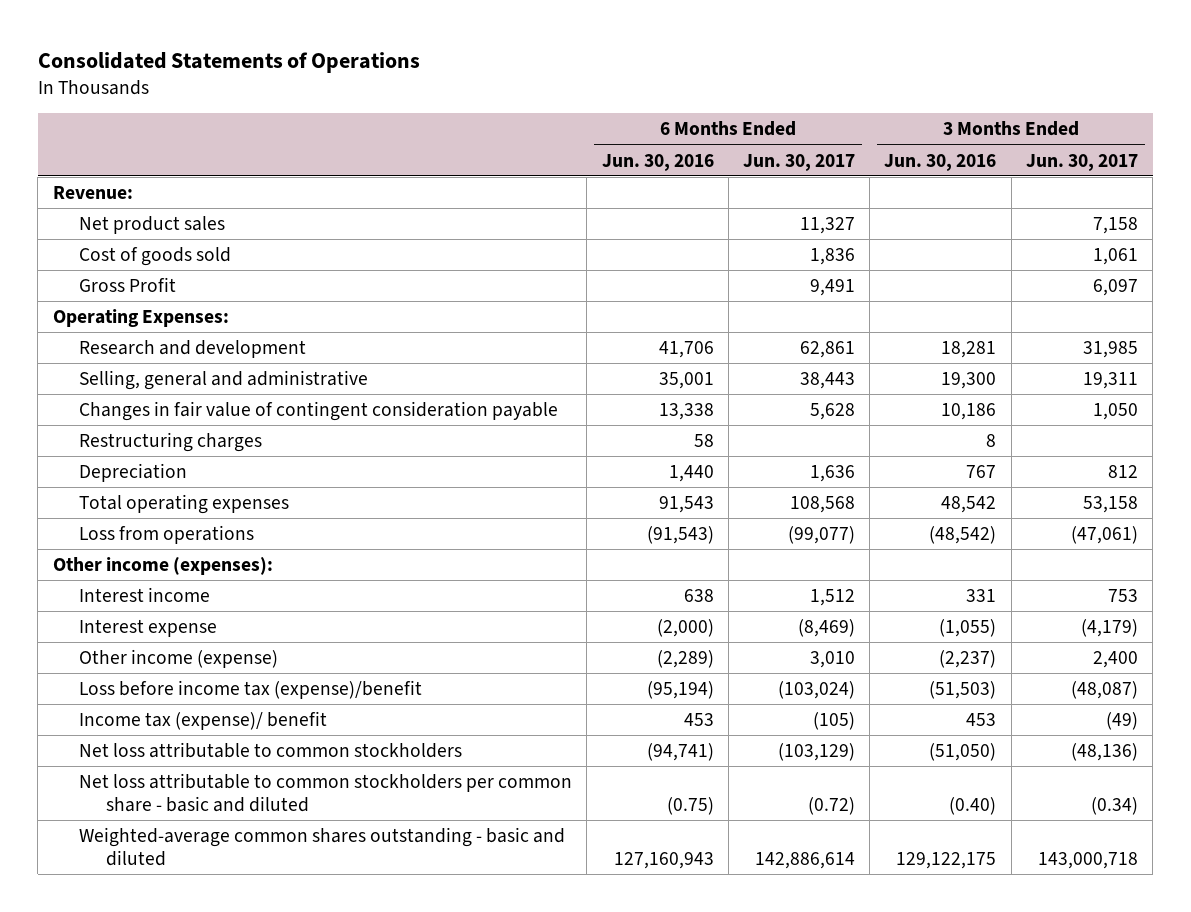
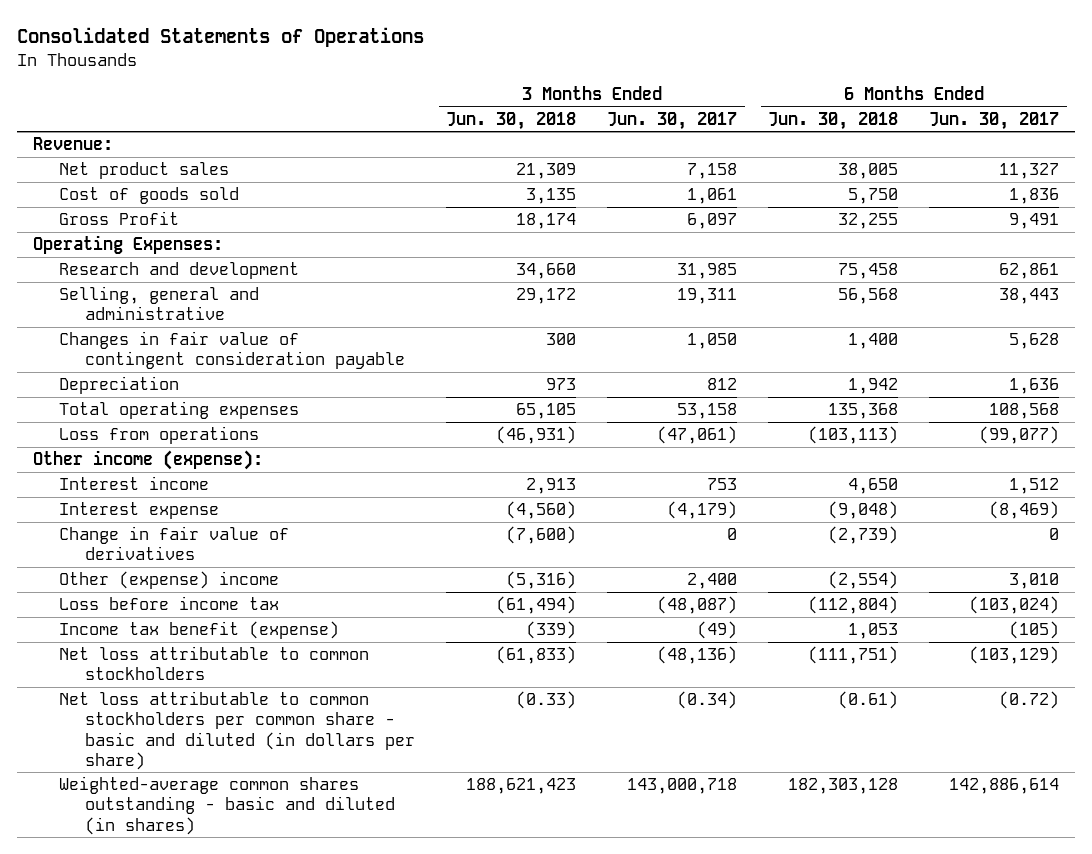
[601,153,714,171] Jun. 30, 2016 -> none
[884,153,997,171] Jun. 30, 2016 -> none
none -> [446,112,577,131] Jun. 30, 2018
none -> [768,112,899,131] Jun. 30, 2018
[79,431,263,452] Restructuring charges -> none
[52,556,273,575] Other income (expenses): -> [32,450,263,471] Other income (expense):
none -> [58,526,289,561] Change in fair value of derivatives
[79,648,279,668] Other income (expense) -> [58,571,279,590] Other (expense) income
[79,679,423,699] Loss before income tax (expense)/benefit -> [58,596,279,611] Loss before income tax
[79,710,328,730] Income tax (expense)/ benefit -> [58,621,339,640] Income tax benefit (expense)
[79,772,573,812] Net loss attributable to common stockholders per common share - basic and diluted -> [58,691,416,770] Net loss attributable to common stockholders per common share - basic and diluted (in dollars per share)
[79,826,566,866] Weighted-average common shares outstanding - basic and diluted -> [58,776,396,835] Weighted-average common shares outstanding - basic and diluted (in shares)

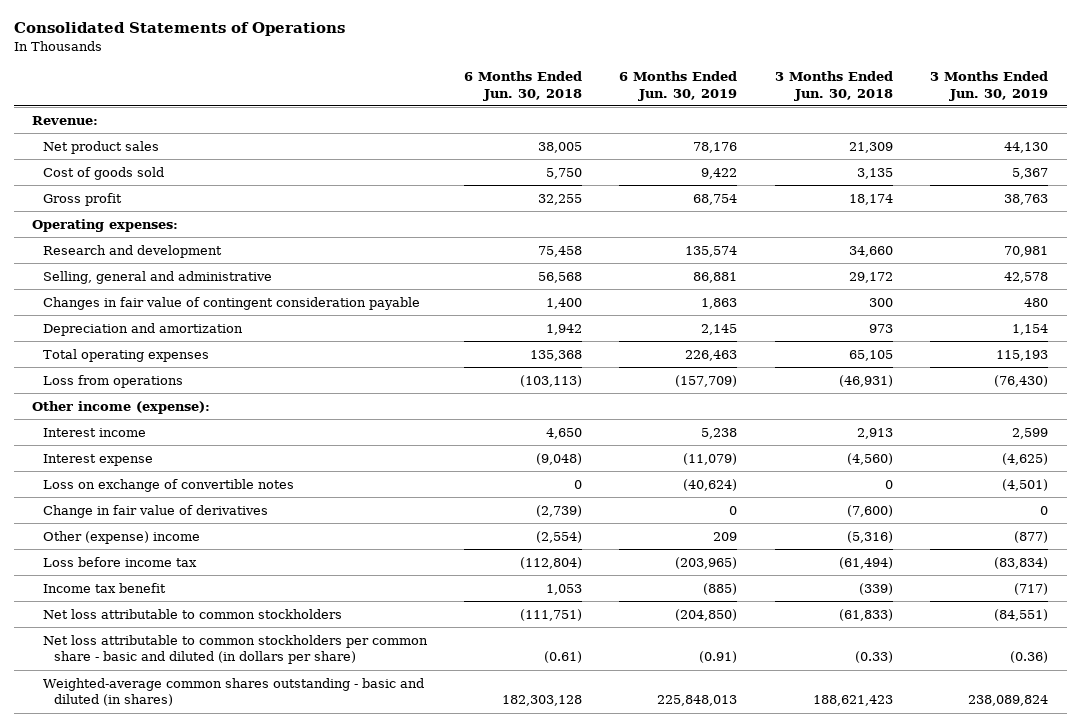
[607,112,738,131] Jun. 30, 2017 -> none
[929,112,1060,131] Jun. 30, 2017 -> none
none -> [619,71,738,101] 6 Months Ended Jun. 30, 2019
none -> [929,71,1048,101] 3 Months Ended Jun. 30, 2019
[58,211,179,226] Gross Profit -> [42,192,122,206] Gross profit
[32,235,223,255] Operating Expenses: -> [32,218,179,232] Operating expenses:
[58,376,179,395] Depreciation -> [42,322,243,336] Depreciation and amortization
none -> [42,478,294,492] Loss on exchange of convertible notes
[58,621,339,640] Income tax benefit (expense) -> [42,582,166,593] Income tax benefit

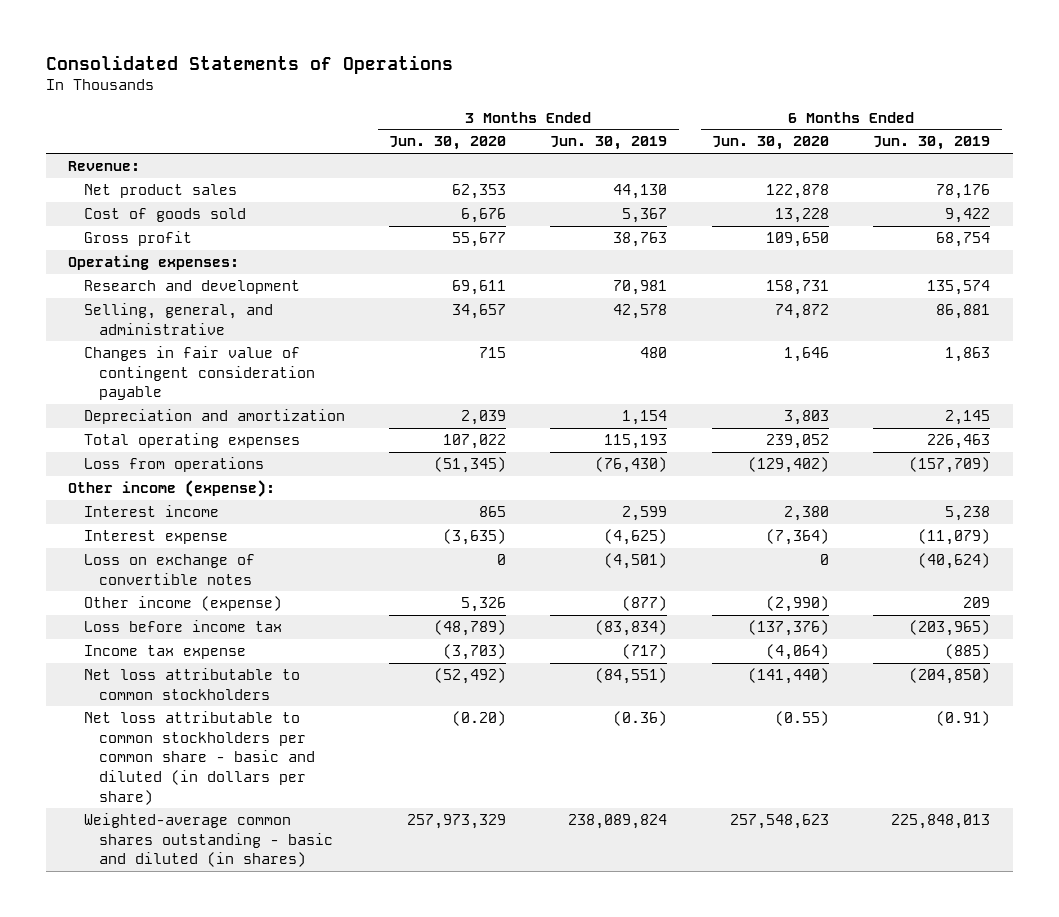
[464,71,583,101] 6 Months Ended Jun. 30, 2018 -> none
[774,71,893,101] 3 Months Ended Jun. 30, 2018 -> none
none -> [389,136,507,151] Jun. 30, 2020
none -> [711,136,829,151] Jun. 30, 2020
[42,270,272,284] Selling, general and administrative -> [83,303,273,335] Selling, general, and administrative
[42,504,268,518] Change in fair value of derivatives -> none
[42,530,200,544] Other (expense) income -> [83,596,282,612] Other income (expense)
[42,582,166,593] Income tax benefit -> [83,645,246,660] Income tax expense

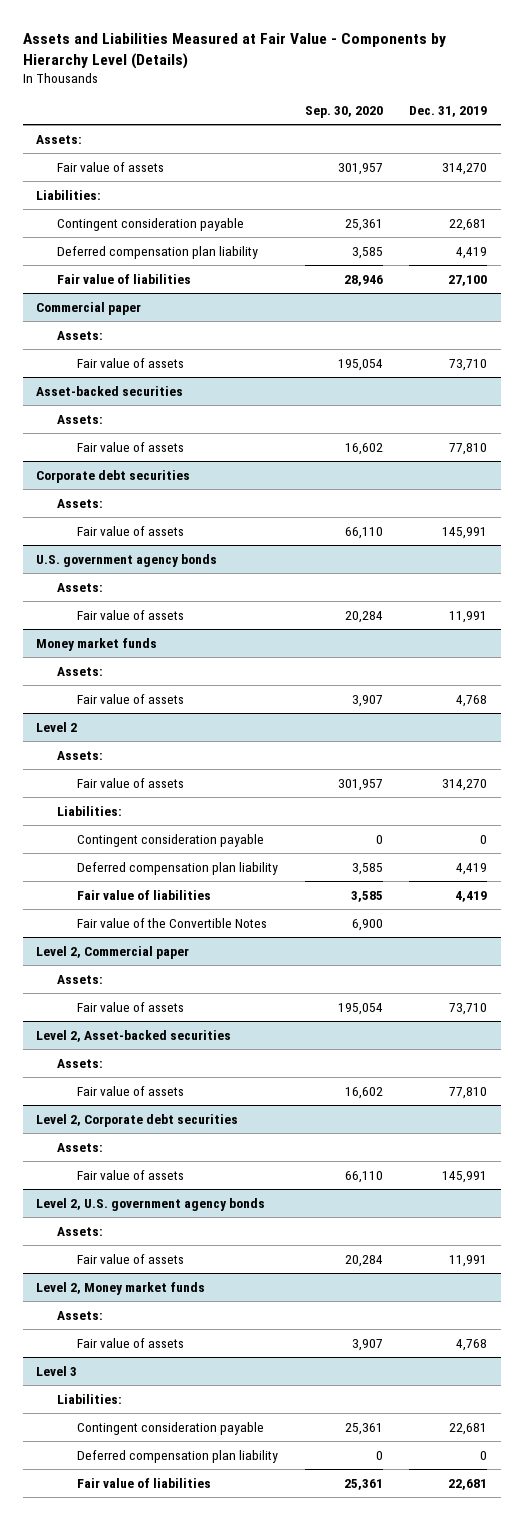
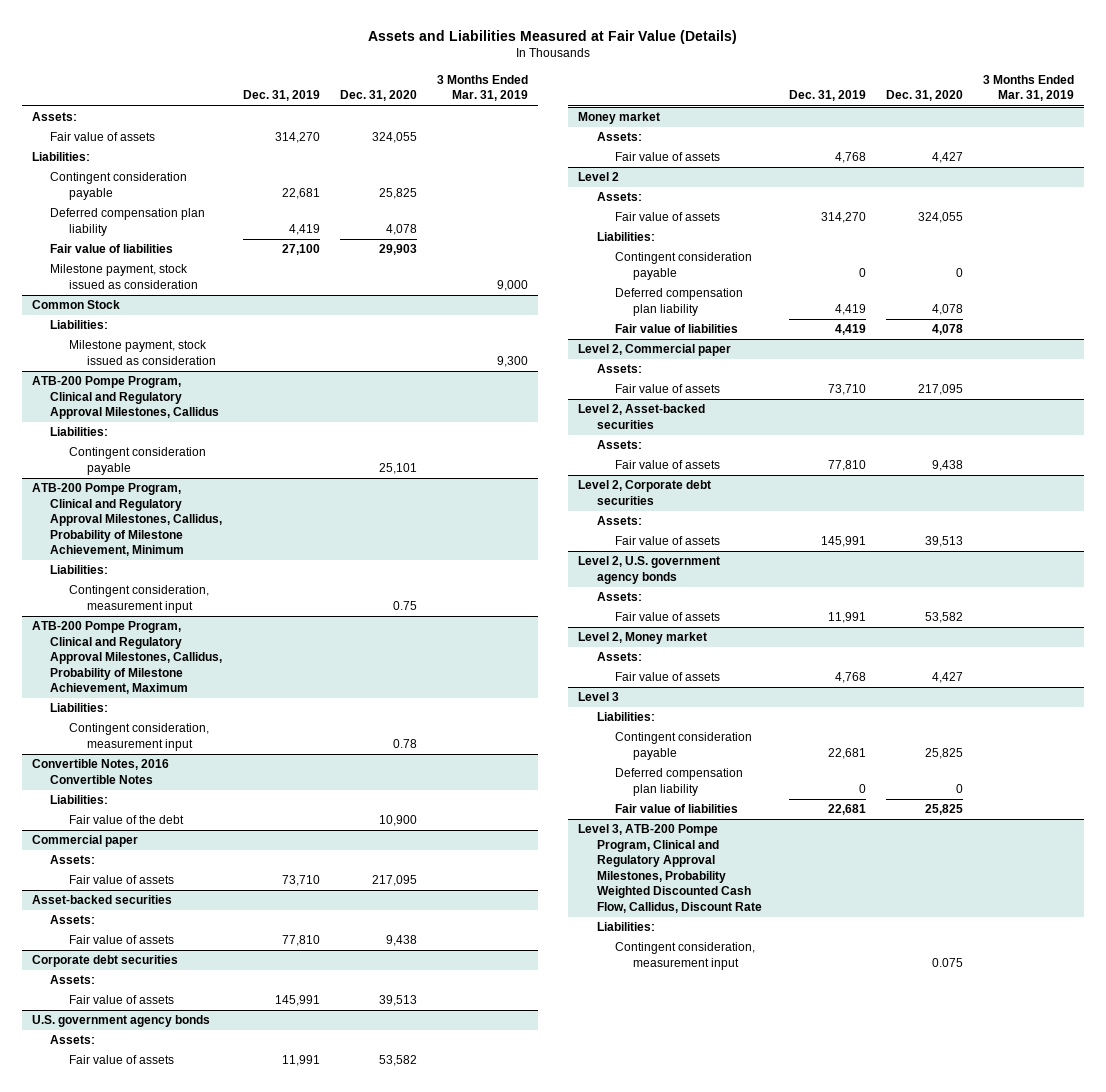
[23,33,447,69] Assets and Liabilities Measured at Fair Value - Components by Hierarchy Level (Details) -> [368,30,738,45] Assets and Liabilities Measured at Fair Value (Details)
[304,106,383,119] Sep. 30, 2020 -> none
none -> [339,90,417,102] Dec. 31, 2020
none -> [436,75,528,102] 3 Months Ended Mar. 31, 2019
none -> [50,264,198,289] Milestone payment, stock issued as consideration
none -> [32,300,121,310] Common Stock
none -> [50,320,109,330] Liabilities:
none -> [68,340,217,365] Milestone payment, stock issued as consideration
none -> [32,376,220,420] ATB-200 Pompe Program, Clinical and Regulatory Approval Milestones, Callidus
none -> [50,427,109,437] Liabilities:
none -> [68,447,206,475] Contingent consideration payable
none -> [32,483,223,557] ATB-200 Pompe Program, Clinical and Regulatory Approval Milestones, Callidus, Probability of Milestone Achievement, Minimum
none -> [50,565,109,575] Liabilities:
none -> [68,585,209,613] Contingent consideration, measurement input
none -> [32,621,223,695] ATB-200 Pompe Program, Clinical and Regulatory Approval Milestones, Callidus, Probability of Milestone Achievement, Maximum
none -> [50,703,109,713] Liabilities:
none -> [68,723,209,751] Contingent consideration, measurement input
none -> [32,759,170,784] Convertible Notes, 2016 Convertible Notes
none -> [50,795,109,805] Liabilities:
none -> [68,815,184,825] Fair value of the debt
[36,637,158,651] Money market funds -> [578,112,661,125] Money market
[77,917,268,928] Fair value of the Convertible Notes -> none
[36,1281,206,1295] Level 2, Money market funds -> [578,632,708,645] Level 2, Money market
none -> [578,824,762,913] Level 3, ATB-200 Pompe Program, Clinical and Regulatory Approval Milestones, Probability Weighted Discounted Cash Flow, Callidus, Discount Rate
none -> [596,922,655,932] Liabilities:
none -> [615,942,756,970] Contingent consideration, measurement input

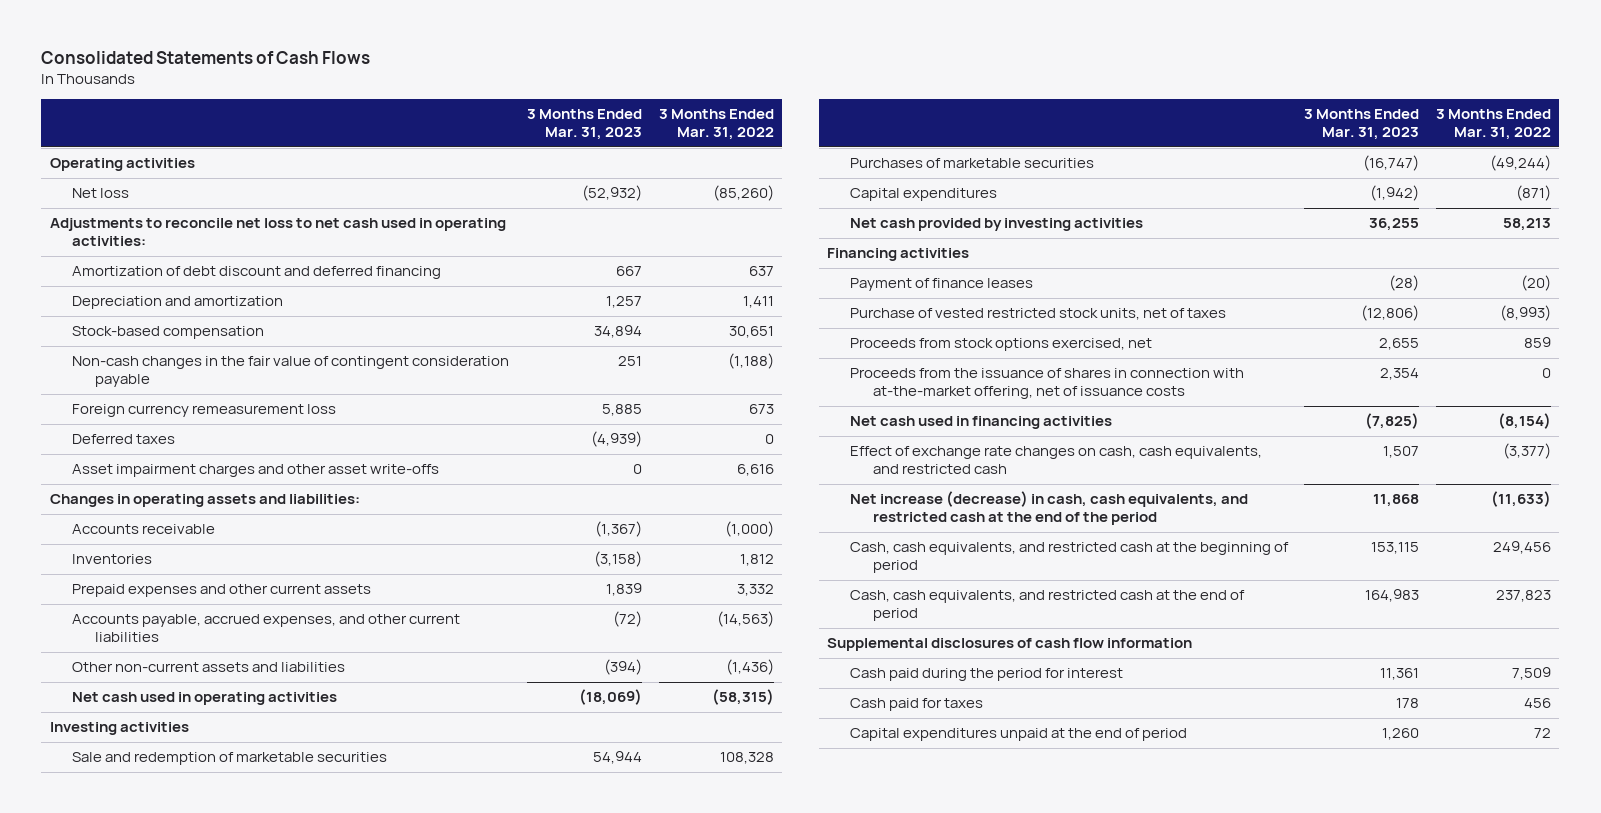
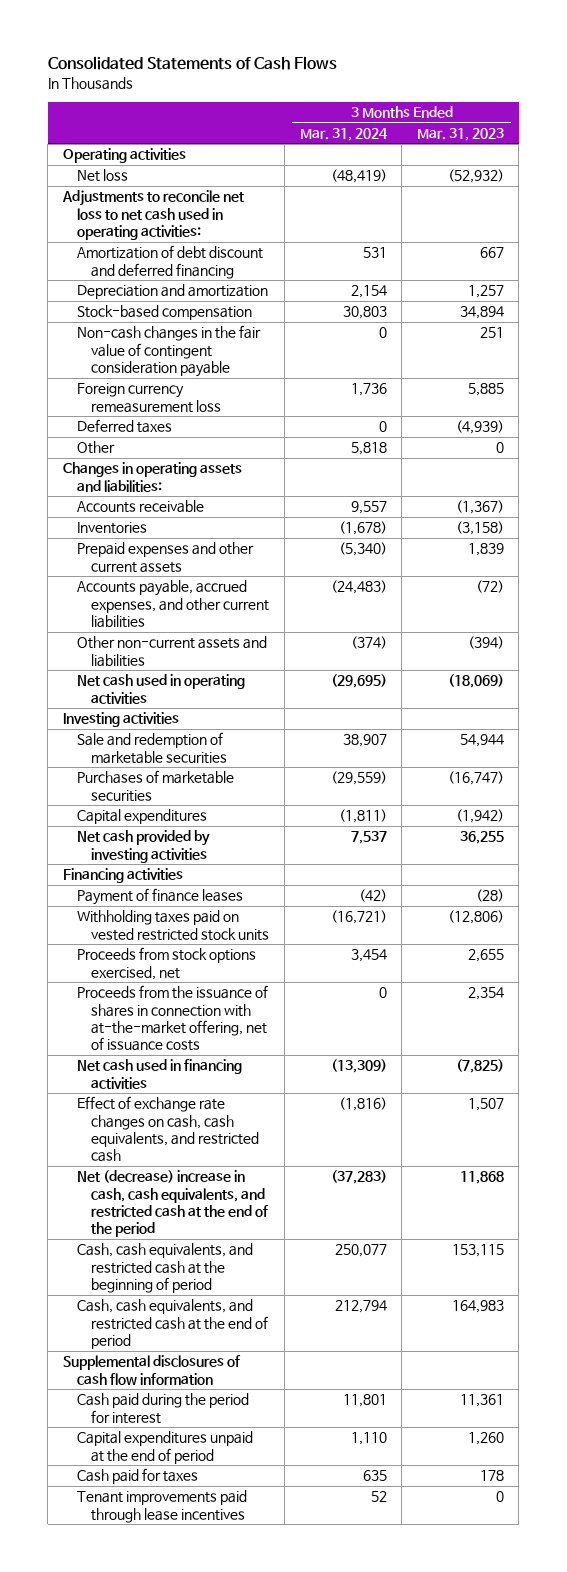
[658,109,774,141] 3 Months Ended Mar. 31, 2022 -> none
none -> [299,127,388,141] Mar. 31, 2024
[72,464,440,478] Asset impairment charges and other asset write-offs -> none
none -> [77,441,116,455] Other
[849,308,1226,321] Purchase of vested restricted stock units, net of taxes -> [77,910,270,941] Withholding taxes paid on vested restricted stock units
[849,491,1248,526] Net increase (decrease) in cash, cash equivalents, and restricted cash at the end of the period -> [77,1170,270,1238] Net (decrease) increase in cash, cash equivalents, and restricted cash at the end of the period
[849,698,983,712] Cash paid for taxes -> [77,1468,199,1485] Cash paid for taxes
none -> [77,1490,248,1523] Tenant improvements paid through lease incentives

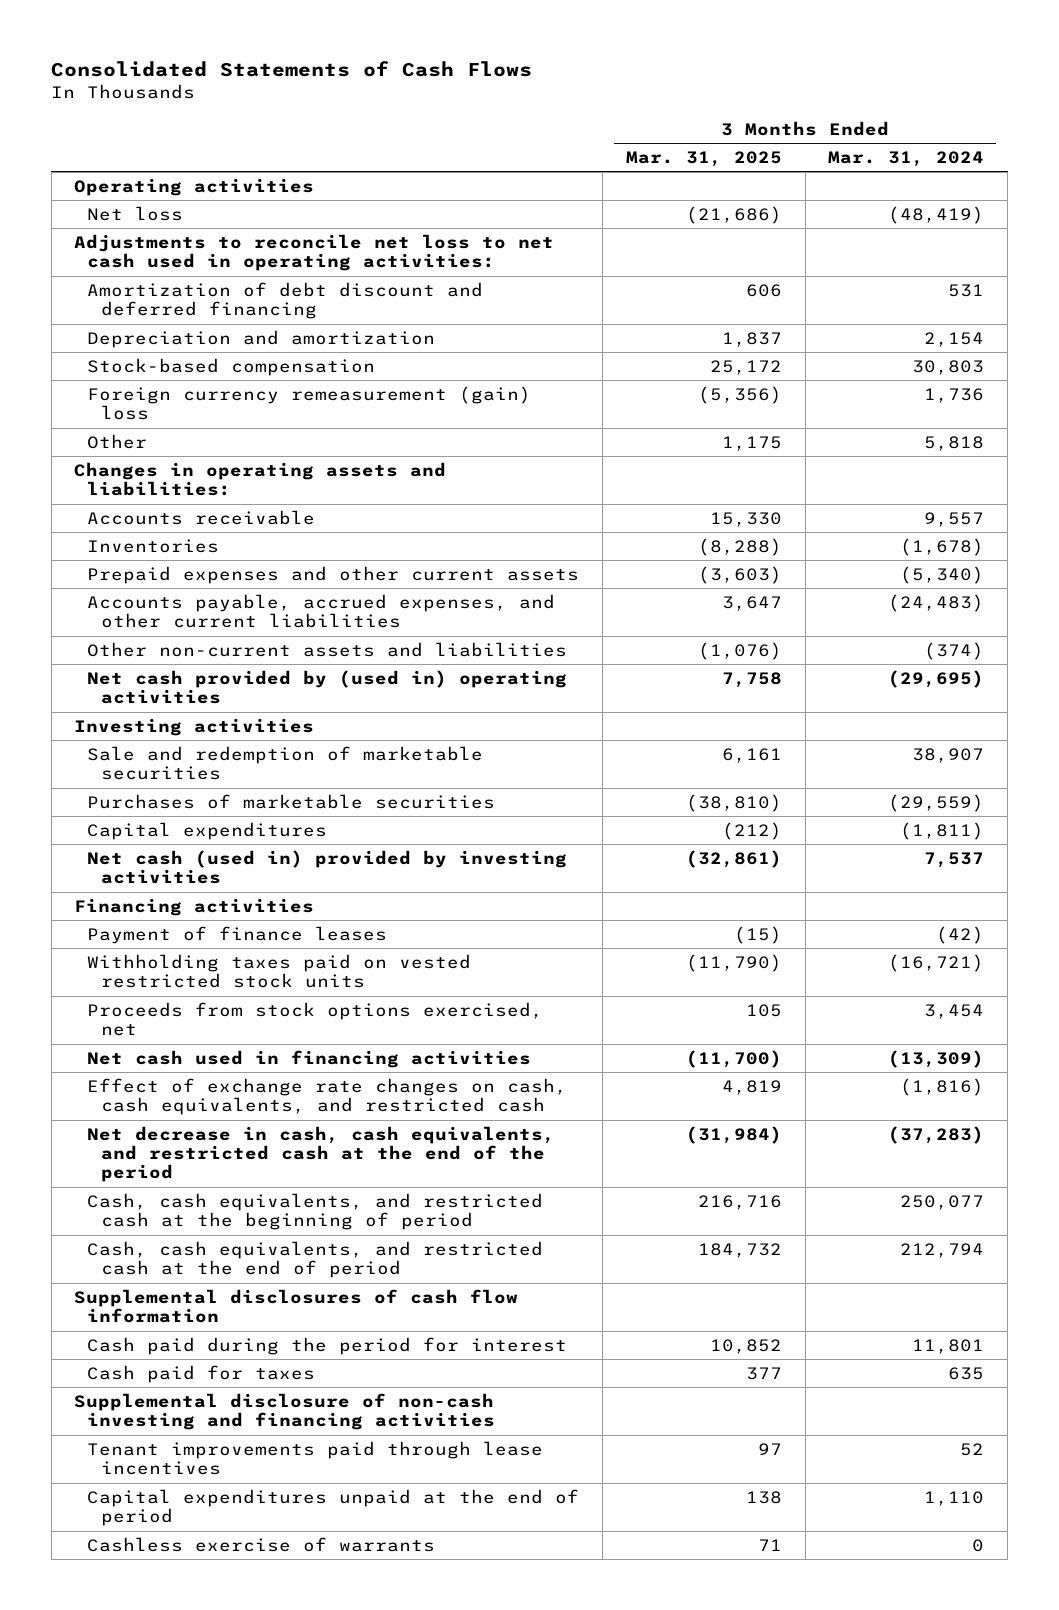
[416,127,504,141] Mar. 31, 2023 -> none
none -> [625,150,782,167] Mar. 31, 2025
[77,325,262,378] Non-cash changes in the fair value of contingent consideration payable -> none
[77,419,173,434] Deferred taxes -> none
[77,383,222,413] Foreign currency remeasurement loss -> [87,385,532,421] Foreign currency remeasurement (gain) loss
[77,674,246,704] Net cash used in operating activities -> [87,669,568,705] Net cash provided by (used in) operating activities
[77,830,211,863] Net cash provided by investing activities -> [87,849,568,885] Net cash (used in) provided by investing activities
[77,985,269,1052] Proceeds from the issuance of shares in connection with at-the-market offering, net of issuance costs -> none
[77,1170,270,1238] Net (decrease) increase in cash, cash equivalents, and restricted cash at the end of the period -> [87,1125,556,1183] Net decrease in cash, cash equivalents, and restricted cash at the end of the period
none -> [74,1392,496,1431] Supplemental disclosure of non-cash investing and financing activities
[77,1431,254,1464] Capital expenditures unpaid at the end of period -> [87,1488,580,1527] Capital expenditures unpaid at the end of period
none -> [87,1536,436,1552] Cashless exercise of warrants

